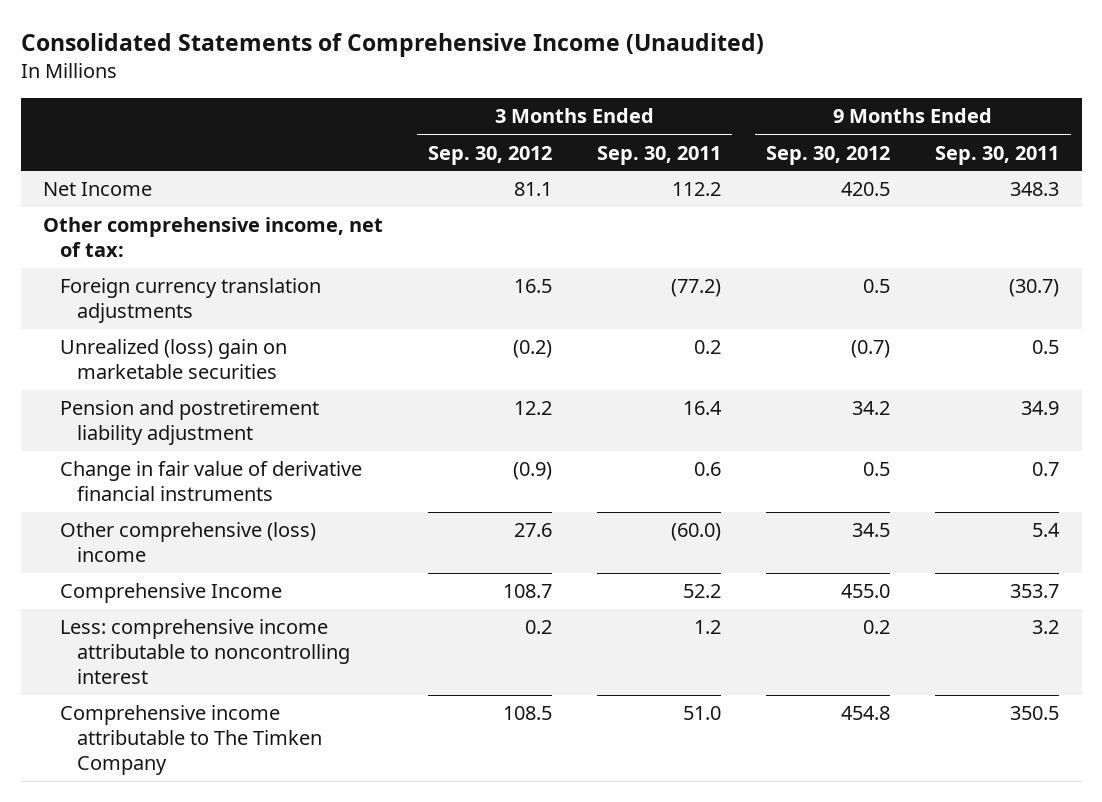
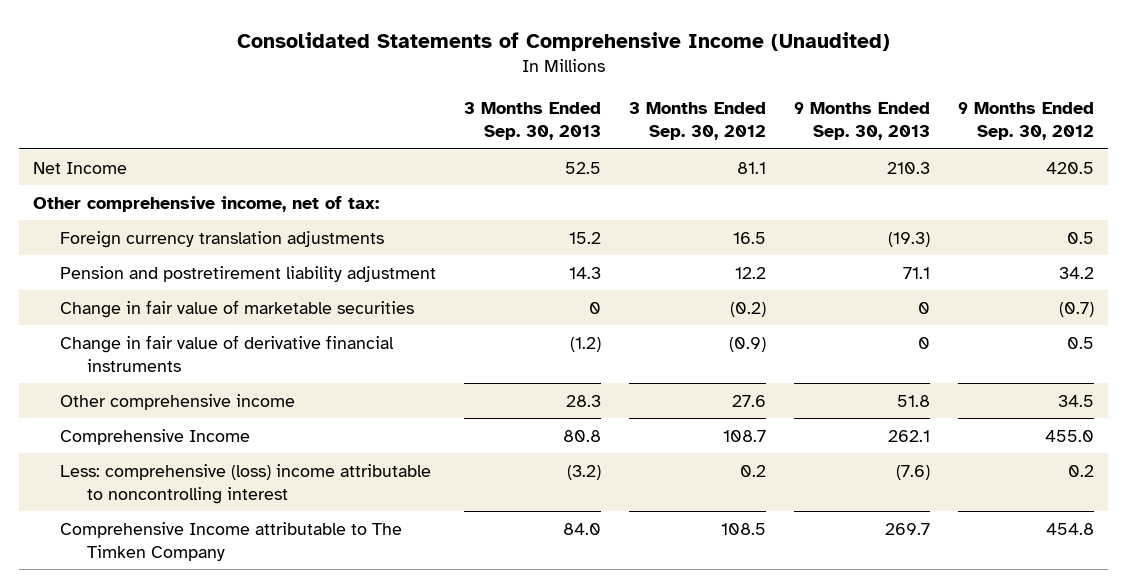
[597,145,722,165] Sep. 30, 2011 -> none
[935,145,1060,165] Sep. 30, 2011 -> none
none -> [464,102,602,141] 3 Months Ended Sep. 30, 2013
none -> [794,102,931,141] 9 Months Ended Sep. 30, 2013
[60,339,288,380] Unrealized (loss) gain on marketable securities -> none
none -> [59,299,414,318] Change in fair value of marketable securities
[60,522,317,563] Other comprehensive (loss) income -> [59,393,295,410] Other comprehensive income
[60,619,351,685] Less: comprehensive income attributable to noncontrolling interest -> [59,463,431,504] Less: comprehensive (loss) income attributable to noncontrolling interest
[60,705,323,776] Comprehensive income attributable to The Timken Company -> [59,521,402,561] Comprehensive Income attributable to The Timken Company

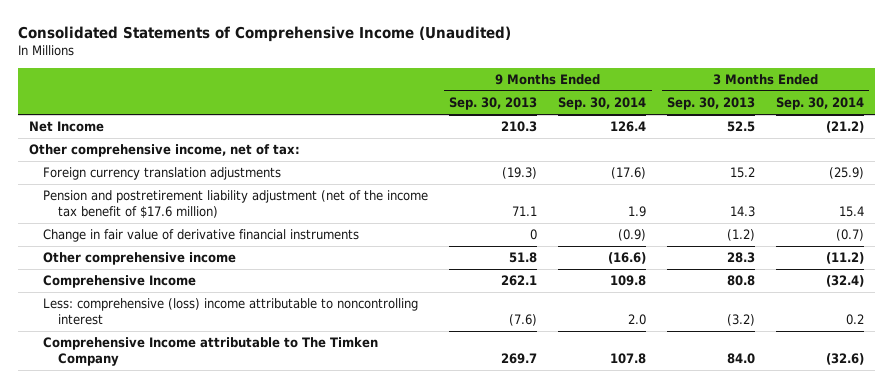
[629,102,767,141] 3 Months Ended Sep. 30, 2012 -> none
[958,102,1095,141] 9 Months Ended Sep. 30, 2012 -> none
none -> [558,97,647,111] Sep. 30, 2014
none -> [776,97,865,111] Sep. 30, 2014
[59,299,414,318] Change in fair value of marketable securities -> none
[59,265,436,282] Pension and postretirement liability adjustment -> [43,190,429,219] Pension and postretirement liability adjustment (net of the income tax benefit of $17.6 million)

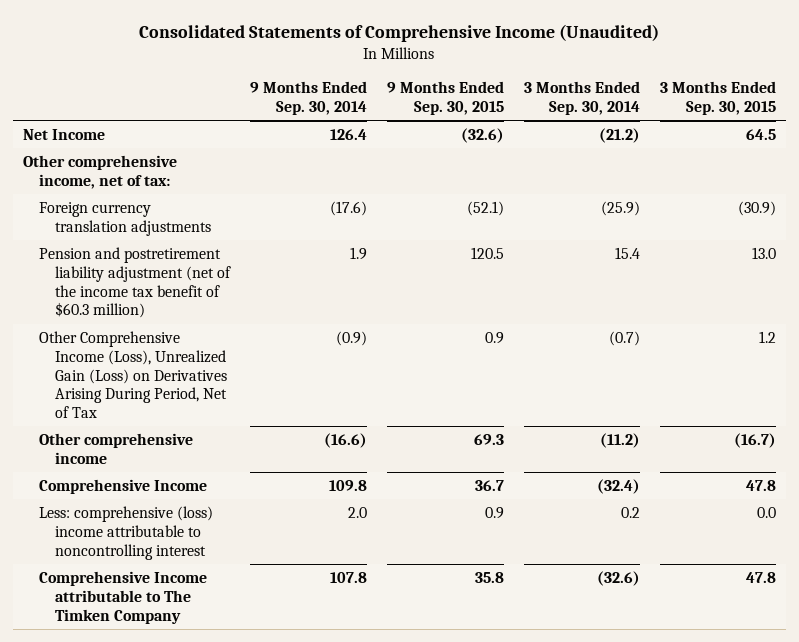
[449,97,538,111] Sep. 30, 2013 -> none
[667,97,756,111] Sep. 30, 2013 -> none
none -> [387,81,505,116] 9 Months Ended Sep. 30, 2015
none -> [659,81,776,116] 3 Months Ended Sep. 30, 2015
[43,190,429,219] Pension and postretirement liability adjustment (net of the income tax benefit of $17.6 million) -> [39,246,232,319] Pension and postretirement liability adjustment (net of the income tax benefit of $60.3 million)
[43,229,360,243] Change in fair value of derivative financial instruments -> [39,330,228,419] Other Comprehensive Income (Loss), Unrealized Gain (Loss) on Derivatives Arising During Period, Net of Tax

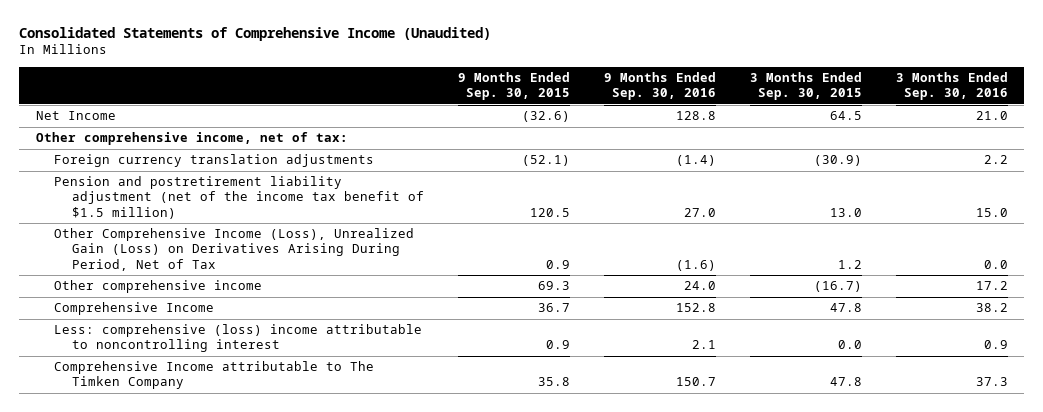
[250,81,368,116] 9 Months Ended Sep. 30, 2014 -> none
[524,81,641,116] 3 Months Ended Sep. 30, 2014 -> none
none -> [603,72,716,101] 9 Months Ended Sep. 30, 2016
none -> [895,72,1008,101] 3 Months Ended Sep. 30, 2016
[39,246,232,319] Pension and postretirement liability adjustment (net of the income tax benefit of $60.3 million) -> [53,176,425,219] Pension and postretirement liability adjustment (net of the income tax benefit of $1.5 million)

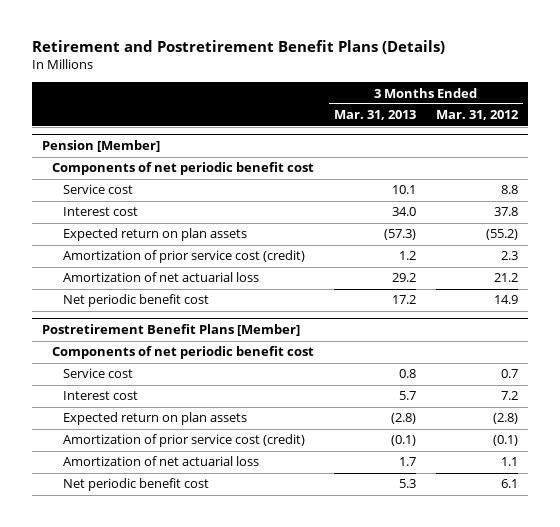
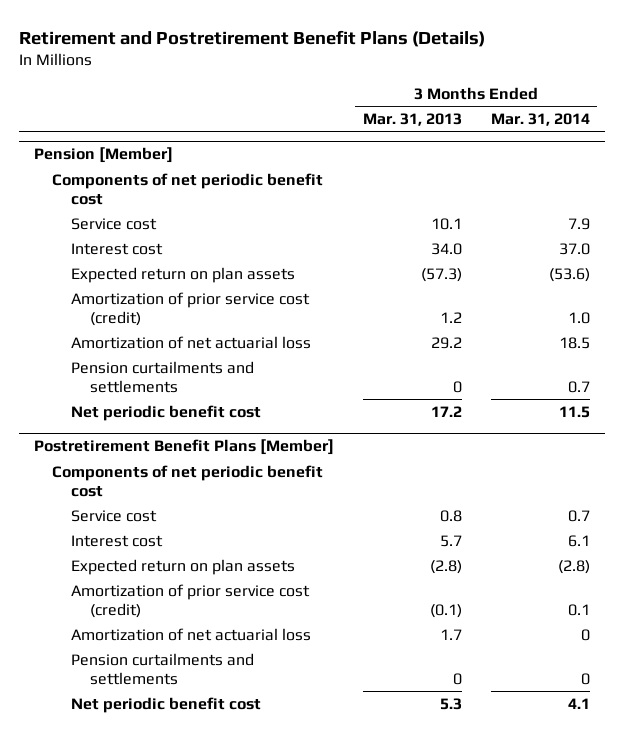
[435,110,519,121] Mar. 31, 2012 -> none
none -> [491,113,591,127] Mar. 31, 2014
none -> [71,360,255,393] Pension curtailments and settlements
none -> [71,652,255,685] Pension curtailments and settlements

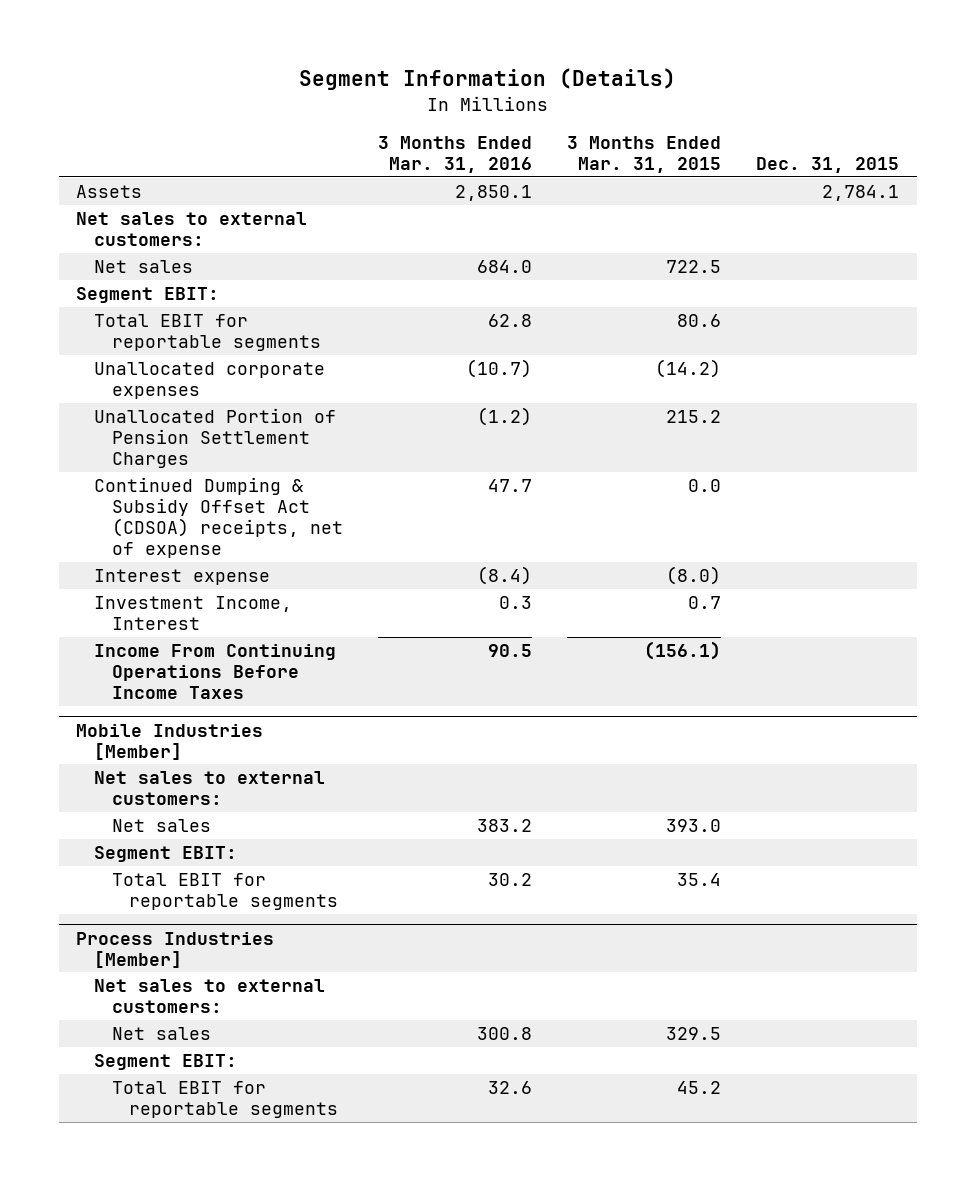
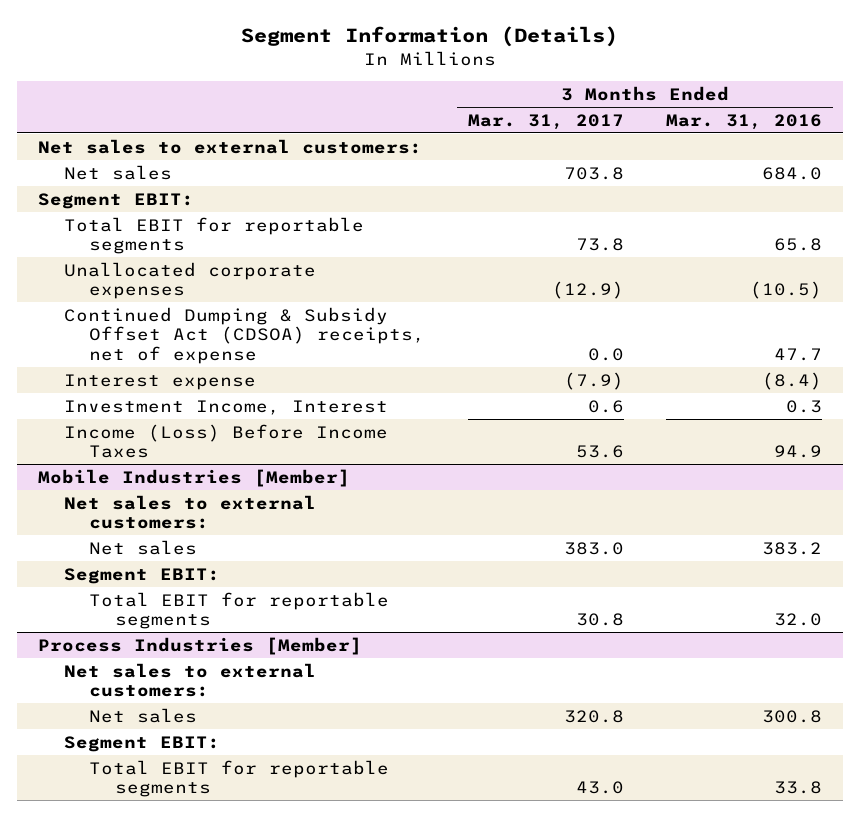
[567,135,722,173] 3 Months Ended Mar. 31, 2015 -> none
[756,156,900,173] Dec. 31, 2015 -> none
none -> [467,113,624,130] Mar. 31, 2017
[76,184,143,198] Assets -> none
[93,407,336,469] Unallocated Portion of Pension Settlement Charges -> none
[487,313,532,327] 62.8 -> [774,238,823,252] 65.8
[465,358,532,378] (10.7) -> [750,281,823,300] (10.5)
[93,643,336,700] Income From Continuing Operations Before Income Taxes -> [63,423,388,459] Income (Loss) Before Income Taxes
[487,643,532,657] 90.5 -> [774,445,823,459] 94.9
[487,872,532,886] 30.2 -> [774,613,823,627] 32.0
[487,1080,532,1094] 32.6 -> [774,781,823,795] 33.8

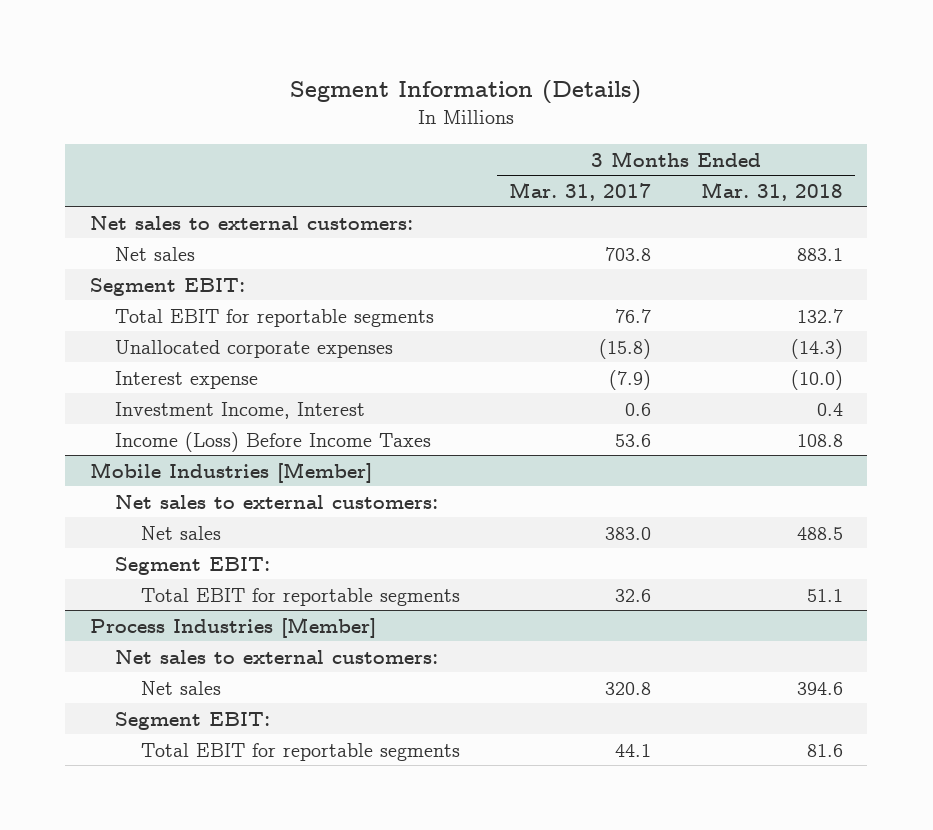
[666,113,823,130] Mar. 31, 2016 -> none
none -> [700,181,843,201] Mar. 31, 2018
[63,306,426,364] Continued Dumping & Subsidy Offset Act (CDSOA) receipts, net of expense -> none
[575,238,624,252] 73.8 -> [615,308,652,323] 76.7
[551,281,624,300] (12.9) -> [599,338,652,359] (15.8)
[575,613,624,627] 30.8 -> [615,588,652,602] 32.6
[575,781,624,795] 43.0 -> [615,743,652,757] 44.1

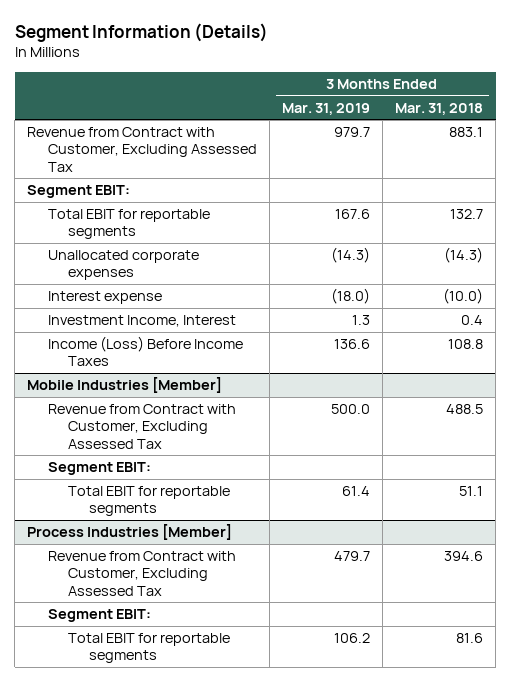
[509,181,652,201] Mar. 31, 2017 -> none
none -> [281,102,370,115] Mar. 31, 2019
[89,215,413,230] Net sales to external customers: -> none
[115,246,196,261] Net sales -> [27,127,257,172] Revenue from Contract with Customer, Excluding Assessed Tax
[115,494,439,509] Net sales to external customers: -> none
[140,525,221,540] Net sales -> [47,404,236,449] Revenue from Contract with Customer, Excluding Assessed Tax
[115,649,439,664] Net sales to external customers: -> none
[140,680,221,695] Net sales -> [47,551,236,596] Revenue from Contract with Customer, Excluding Assessed Tax

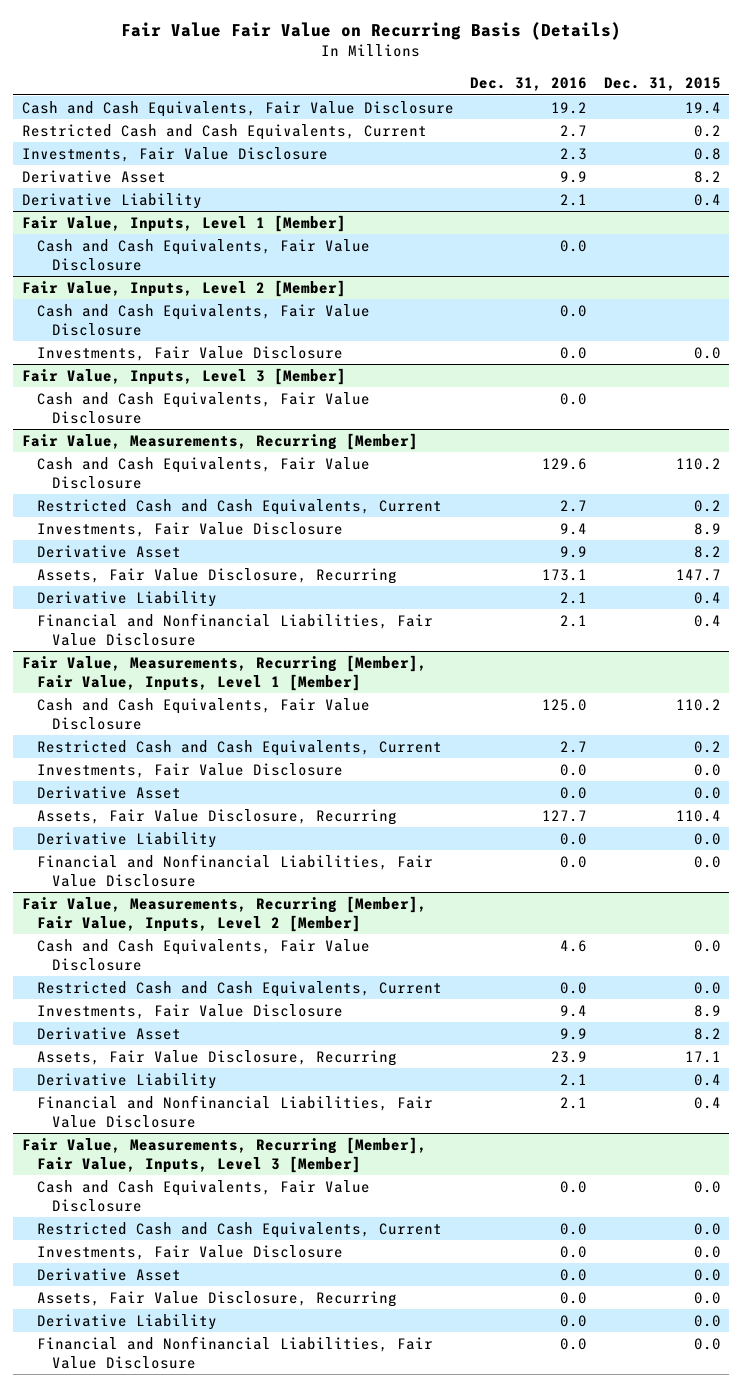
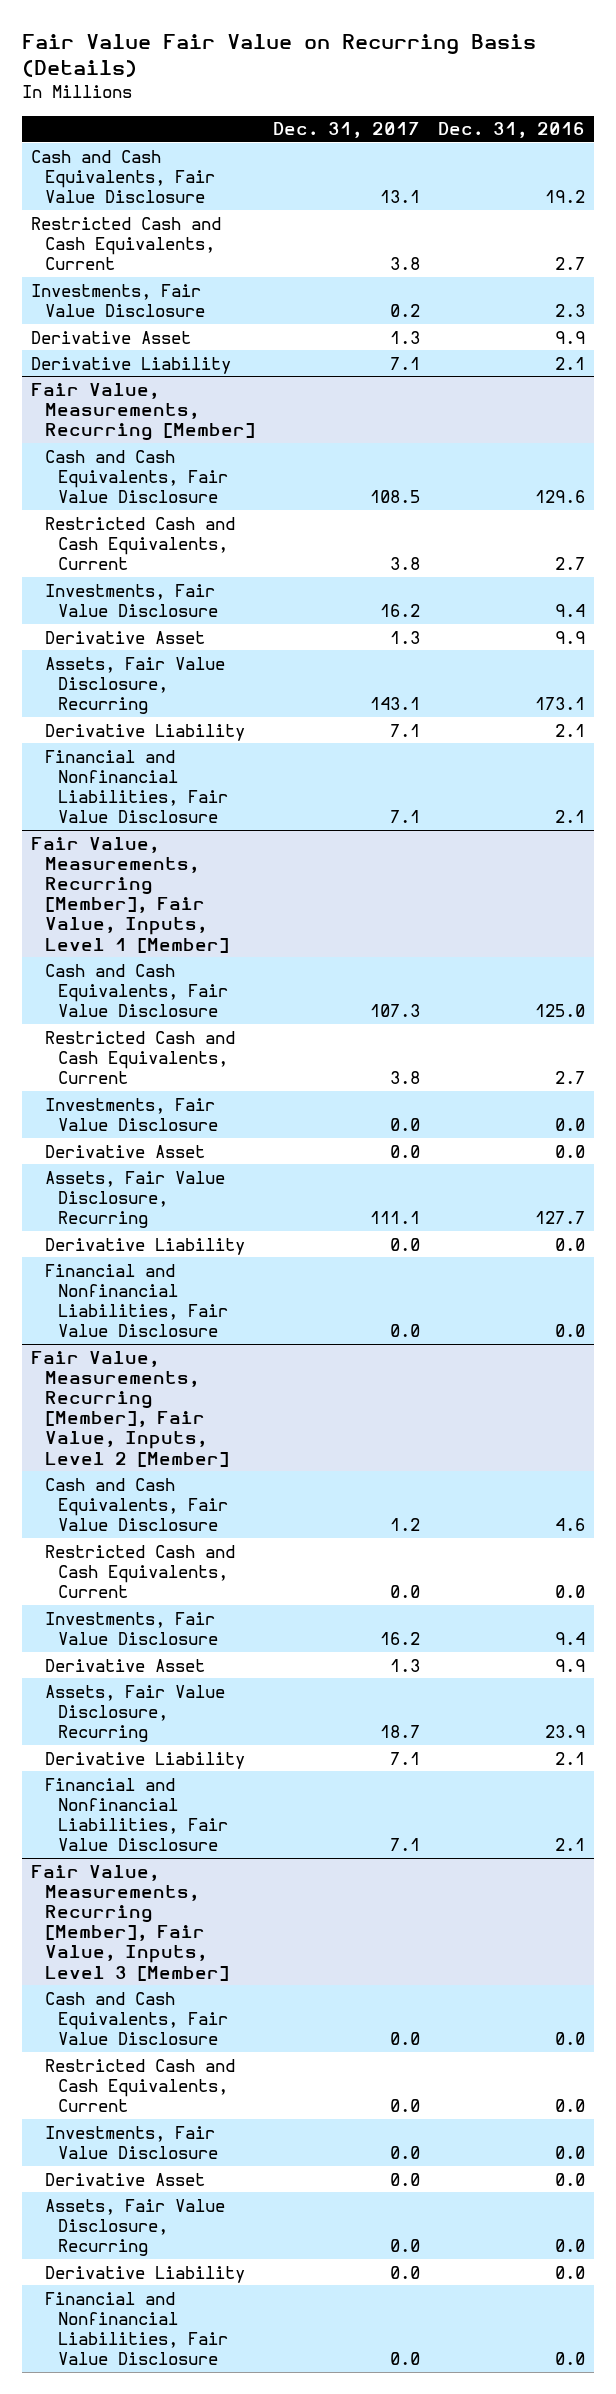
[603,77,721,92] Dec. 31, 2015 -> none
none -> [272,122,420,139] Dec. 31, 2017
[21,214,346,232] Fair Value, Inputs, Level 1 [Member] -> none
[36,238,370,271] Cash and Cash Equivalents, Fair Value Disclosure -> none
[21,279,346,297] Fair Value, Inputs, Level 2 [Member] -> none
[36,303,370,336] Cash and Cash Equivalents, Fair Value Disclosure -> none
[36,345,343,361] Investments, Fair Value Disclosure -> none
[21,367,346,385] Fair Value, Inputs, Level 3 [Member] -> none
[36,391,370,424] Cash and Cash Equivalents, Fair Value Disclosure -> none

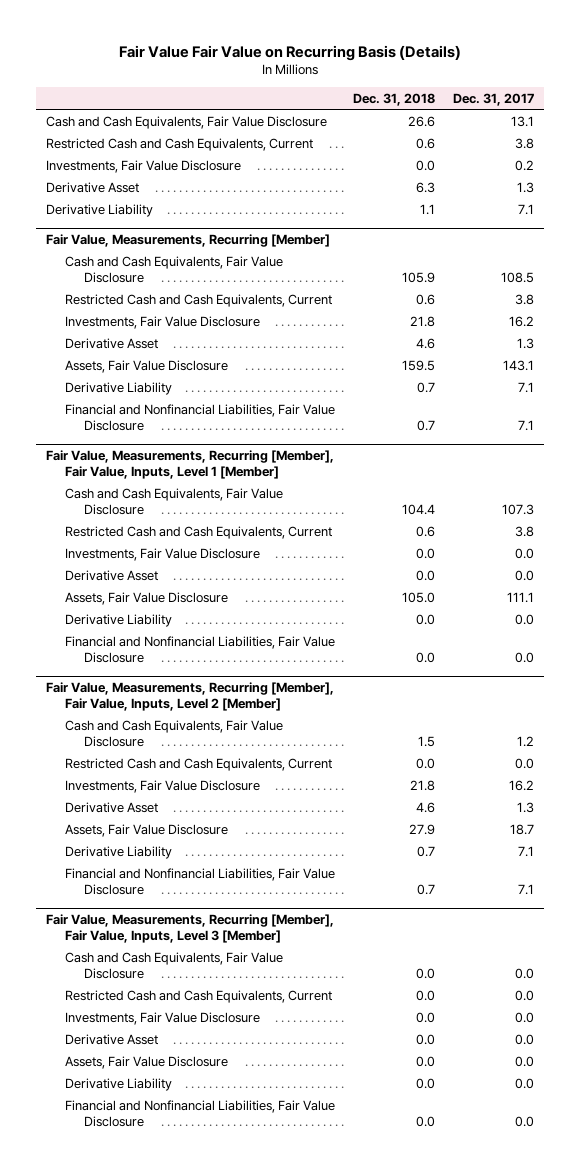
[438,122,586,139] Dec. 31, 2016 -> none
none -> [353,92,436,106] Dec. 31, 2018
[44,656,225,715] Assets, Fair Value Disclosure, Recurring -> [64,359,228,373] Assets, Fair Value Disclosure
[44,1170,225,1229] Assets, Fair Value Disclosure, Recurring -> [64,591,228,605] Assets, Fair Value Disclosure
[44,1684,225,1743] Assets, Fair Value Disclosure, Recurring -> [64,823,228,837] Assets, Fair Value Disclosure
[44,2198,225,2257] Assets, Fair Value Disclosure, Recurring -> [64,1055,228,1069] Assets, Fair Value Disclosure

